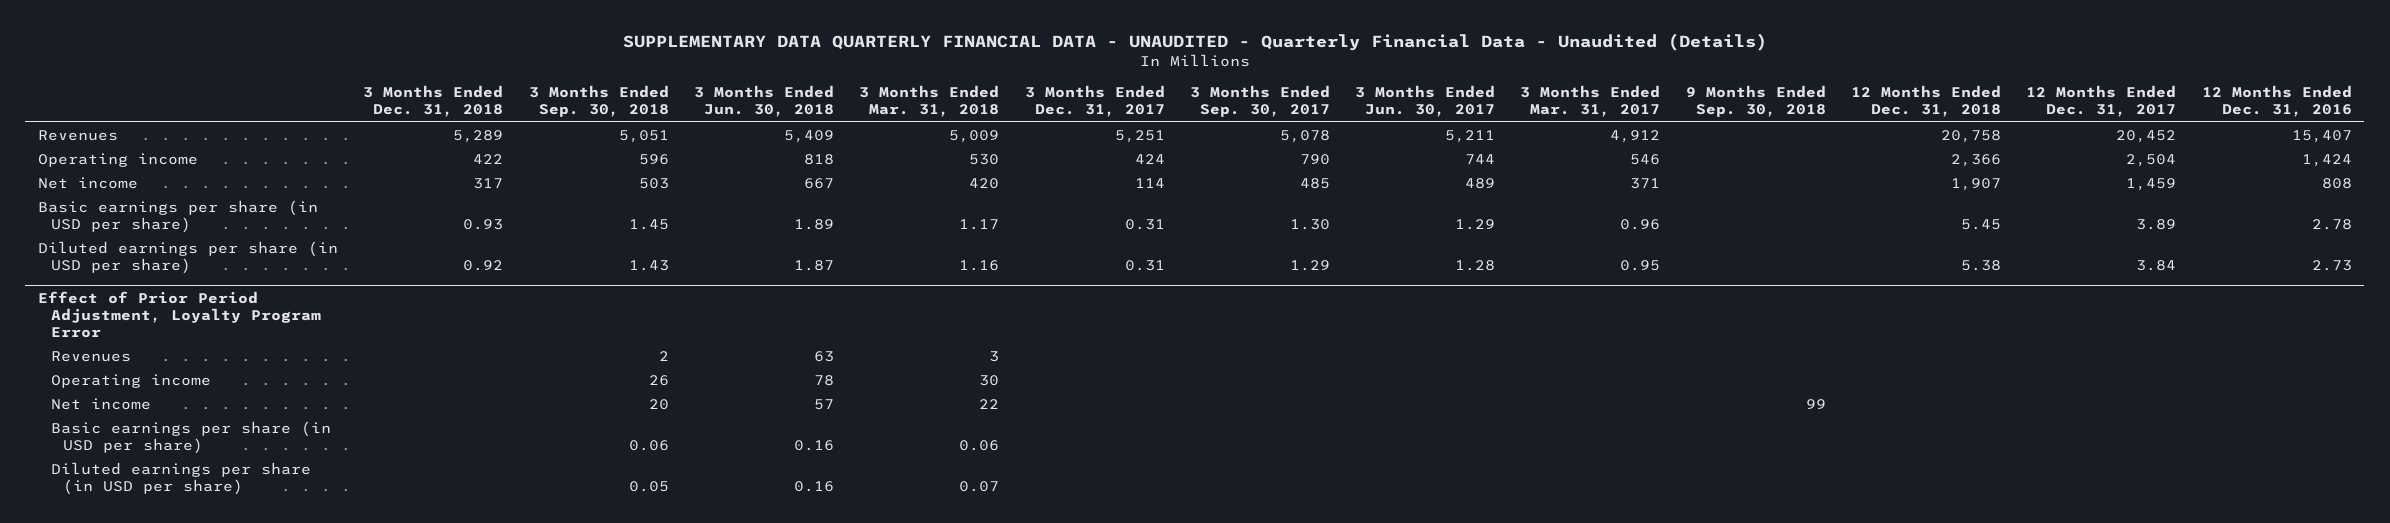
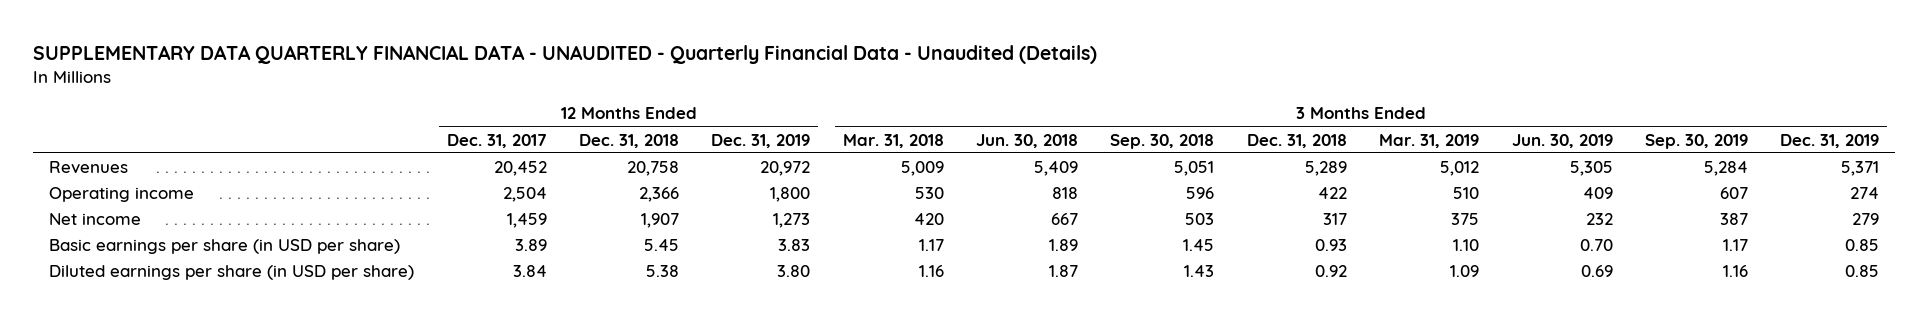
[1024,85,1165,118] 3 Months Ended Dec. 31, 2017 -> none
[1189,85,1330,118] 3 Months Ended Sep. 30, 2017 -> none
[1355,85,1496,118] 3 Months Ended Jun. 30, 2017 -> none
[1520,85,1661,118] 3 Months Ended Mar. 31, 2017 -> none
[1685,85,1826,118] 9 Months Ended Sep. 30, 2018 -> none
[2201,85,2352,118] 12 Months Ended Dec. 31, 2016 -> none
none -> [711,133,811,148] Dec. 31, 2019
none -> [1379,133,1480,148] Mar. 31, 2019
none -> [1511,133,1613,148] Jun. 30, 2019
none -> [1644,133,1748,149] Sep. 30, 2019
none -> [1780,133,1880,148] Dec. 31, 2019
[38,290,321,338] Effect of Prior Period Adjustment, Loyalty Program Error -> none
[50,351,131,363] Revenues -> none
[50,374,211,389] Operating income -> none
[50,398,151,411] Net income -> none
[50,421,331,455] Basic earnings per share (in USD per share) -> none
[50,462,311,496] Diluted earnings per share (in USD per share) -> none

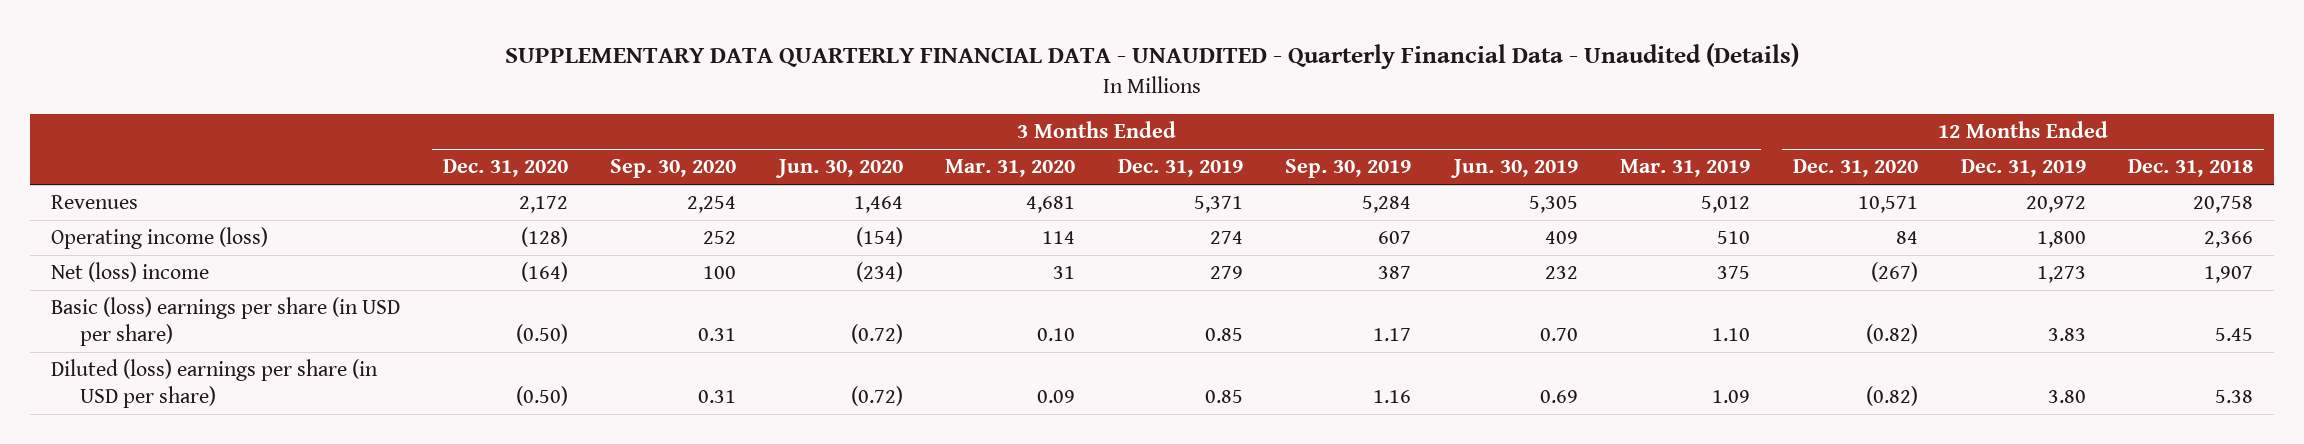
[446,133,547,148] Dec. 31, 2017 -> none
[842,133,944,148] Mar. 31, 2018 -> none
[976,133,1079,148] Jun. 30, 2018 -> none
[1110,133,1215,149] Sep. 30, 2018 -> none
[1246,133,1347,148] Dec. 31, 2018 -> none
none -> [442,159,568,178] Dec. 31, 2020
none -> [610,159,737,179] Sep. 30, 2020
none -> [774,159,903,179] Jun. 30, 2020
none -> [945,159,1076,178] Mar. 31, 2020
none -> [1792,159,1918,178] Dec. 31, 2020
[49,187,195,203] Operating income -> [51,227,269,250] Operating income (loss)
[49,213,142,226] Net income -> [51,262,210,283] Net (loss) income
[49,239,401,255] Basic earnings per share (in USD per share) -> [51,297,401,346] Basic (loss) earnings per share (in USD per share)
[49,265,415,281] Diluted earnings per share (in USD per share) -> [51,359,379,408] Diluted (loss) earnings per share (in USD per share)

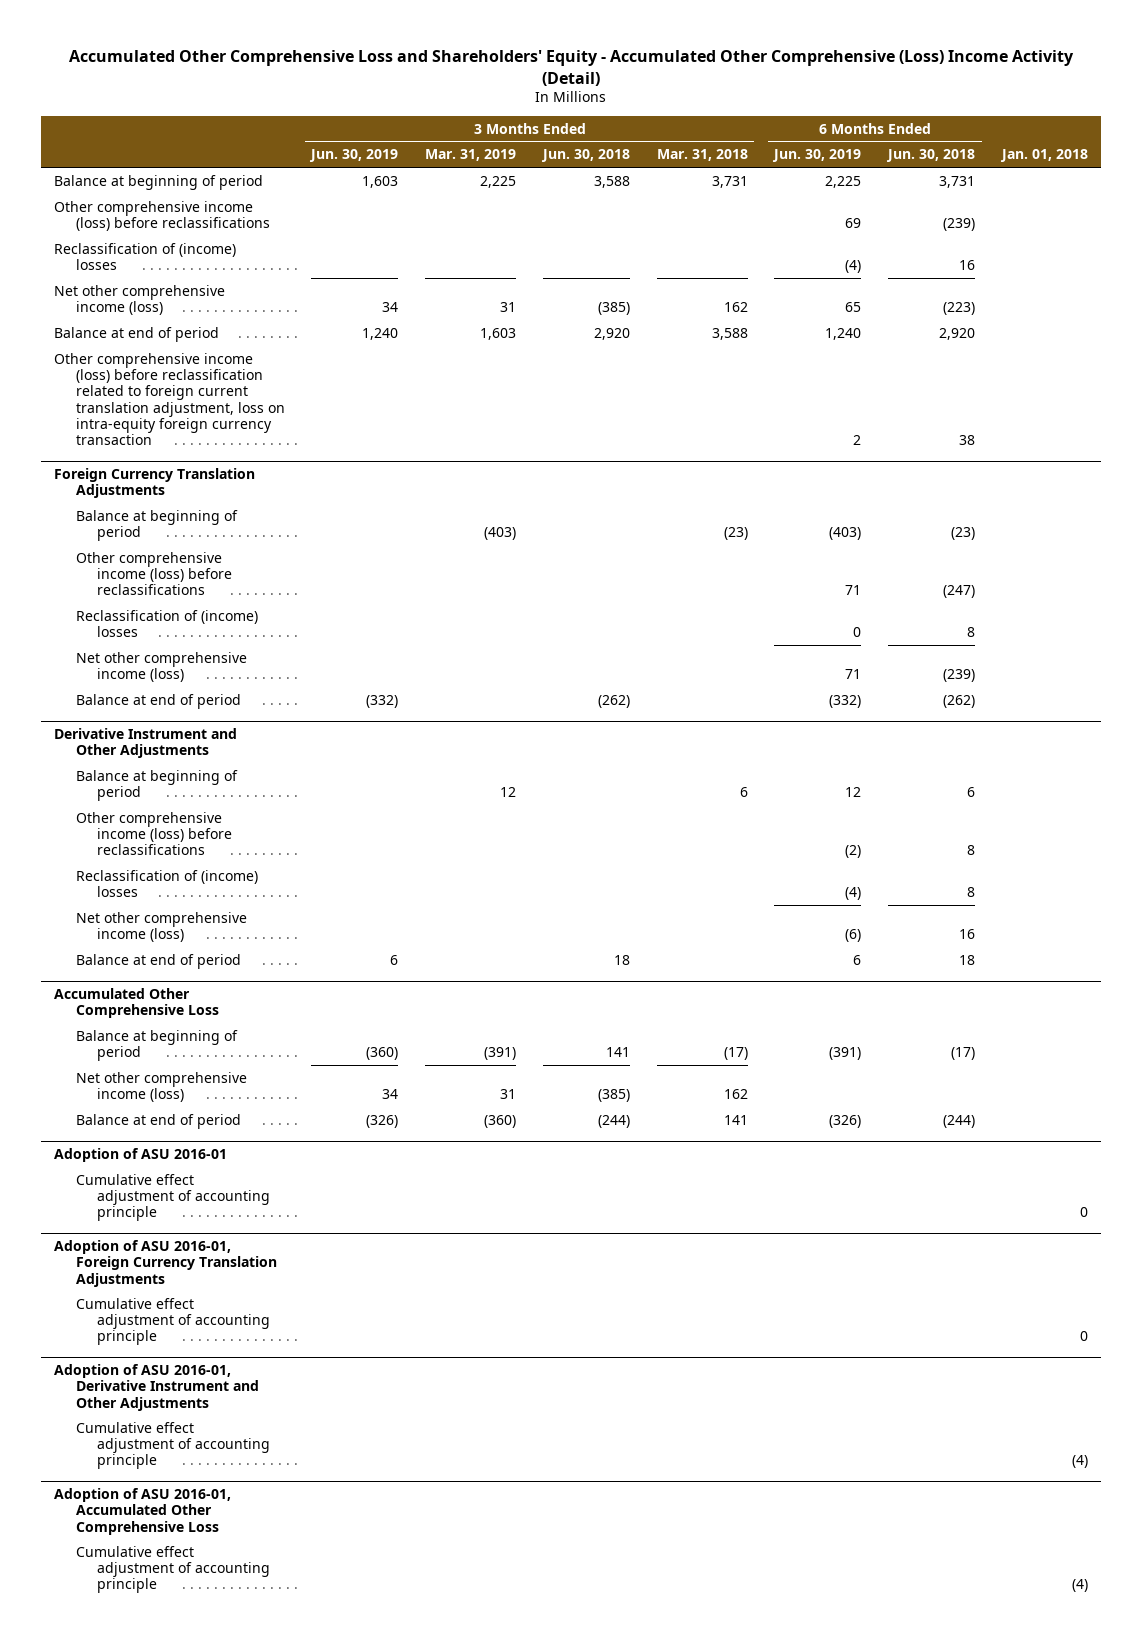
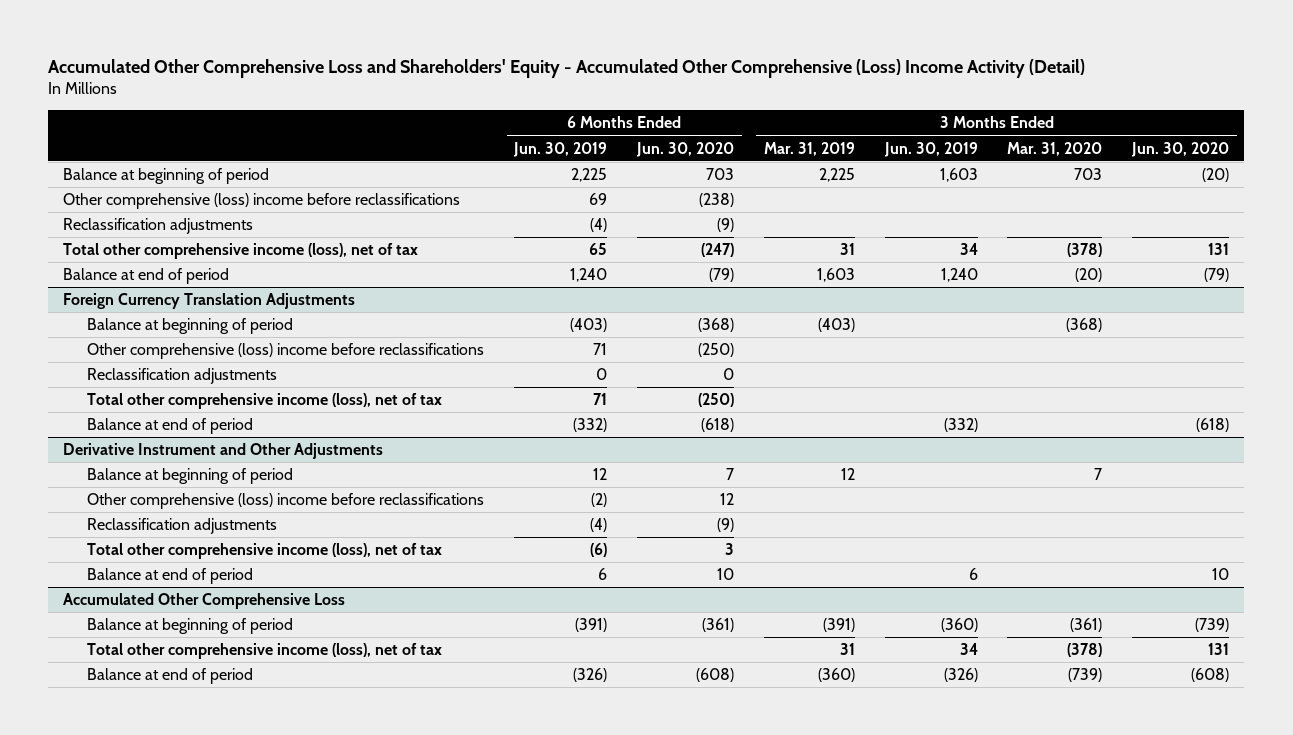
[540,149,630,163] Jun. 30, 2018 -> none
[656,149,748,162] Mar. 31, 2018 -> none
[886,149,976,163] Jun. 30, 2018 -> none
[999,149,1088,163] Jan. 01, 2018 -> none
none -> [636,141,735,157] Jun. 30, 2020
none -> [1007,141,1103,156] Mar. 31, 2020
none -> [1131,141,1230,157] Jun. 30, 2020
[54,200,270,232] Other comprehensive income (loss) before reclassifications -> [63,193,461,210] Other comprehensive (loss) income before reclassifications
[54,242,237,271] Reclassification of (income) losses -> [63,218,254,235] Reclassification adjustments
[54,284,226,316] Net other comprehensive income (loss) -> [63,243,419,260] Total other comprehensive income (loss), net of tax
[54,352,285,446] Other comprehensive income (loss) before reclassification related to foreign current translation adjustment, loss on intra-equity foreign currency transaction -> none
[75,551,233,596] Other comprehensive income (loss) before reclassifications -> [87,343,485,360] Other comprehensive (loss) income before reclassifications
[75,609,258,638] Reclassification of (income) losses -> [87,368,278,385] Reclassification adjustments
[75,651,247,683] Net other comprehensive income (loss) -> [87,393,443,410] Total other comprehensive income (loss), net of tax
[75,811,233,856] Other comprehensive income (loss) before reclassifications -> [87,493,485,510] Other comprehensive (loss) income before reclassifications
[75,869,258,898] Reclassification of (income) losses -> [87,518,278,535] Reclassification adjustments
[75,911,247,943] Net other comprehensive income (loss) -> [87,543,443,560] Total other comprehensive income (loss), net of tax
[75,1071,247,1103] Net other comprehensive income (loss) -> [87,643,443,660] Total other comprehensive income (loss), net of tax
[54,1147,228,1162] Adoption of ASU 2016-01 -> none
[75,1173,271,1222] Cumulative effect adjustment of accounting principle -> none
[54,1239,277,1287] Adoption of ASU 2016-01, Foreign Currency Translation Adjustments -> none
[75,1297,271,1346] Cumulative effect adjustment of accounting principle -> none
[54,1363,259,1411] Adoption of ASU 2016-01, Derivative Instrument and Other Adjustments -> none
[75,1421,271,1470] Cumulative effect adjustment of accounting principle -> none
[54,1487,232,1535] Adoption of ASU 2016-01, Accumulated Other Comprehensive Loss -> none
[75,1545,271,1594] Cumulative effect adjustment of accounting principle -> none

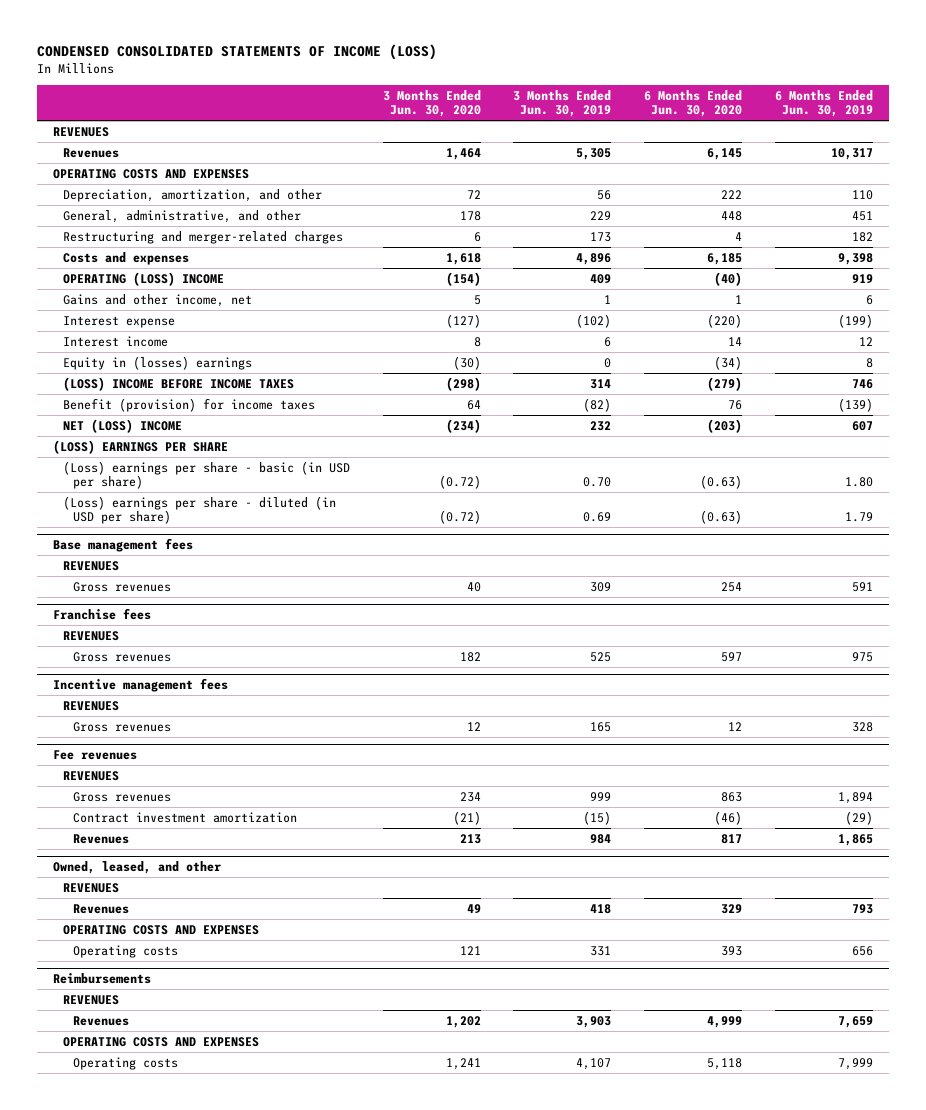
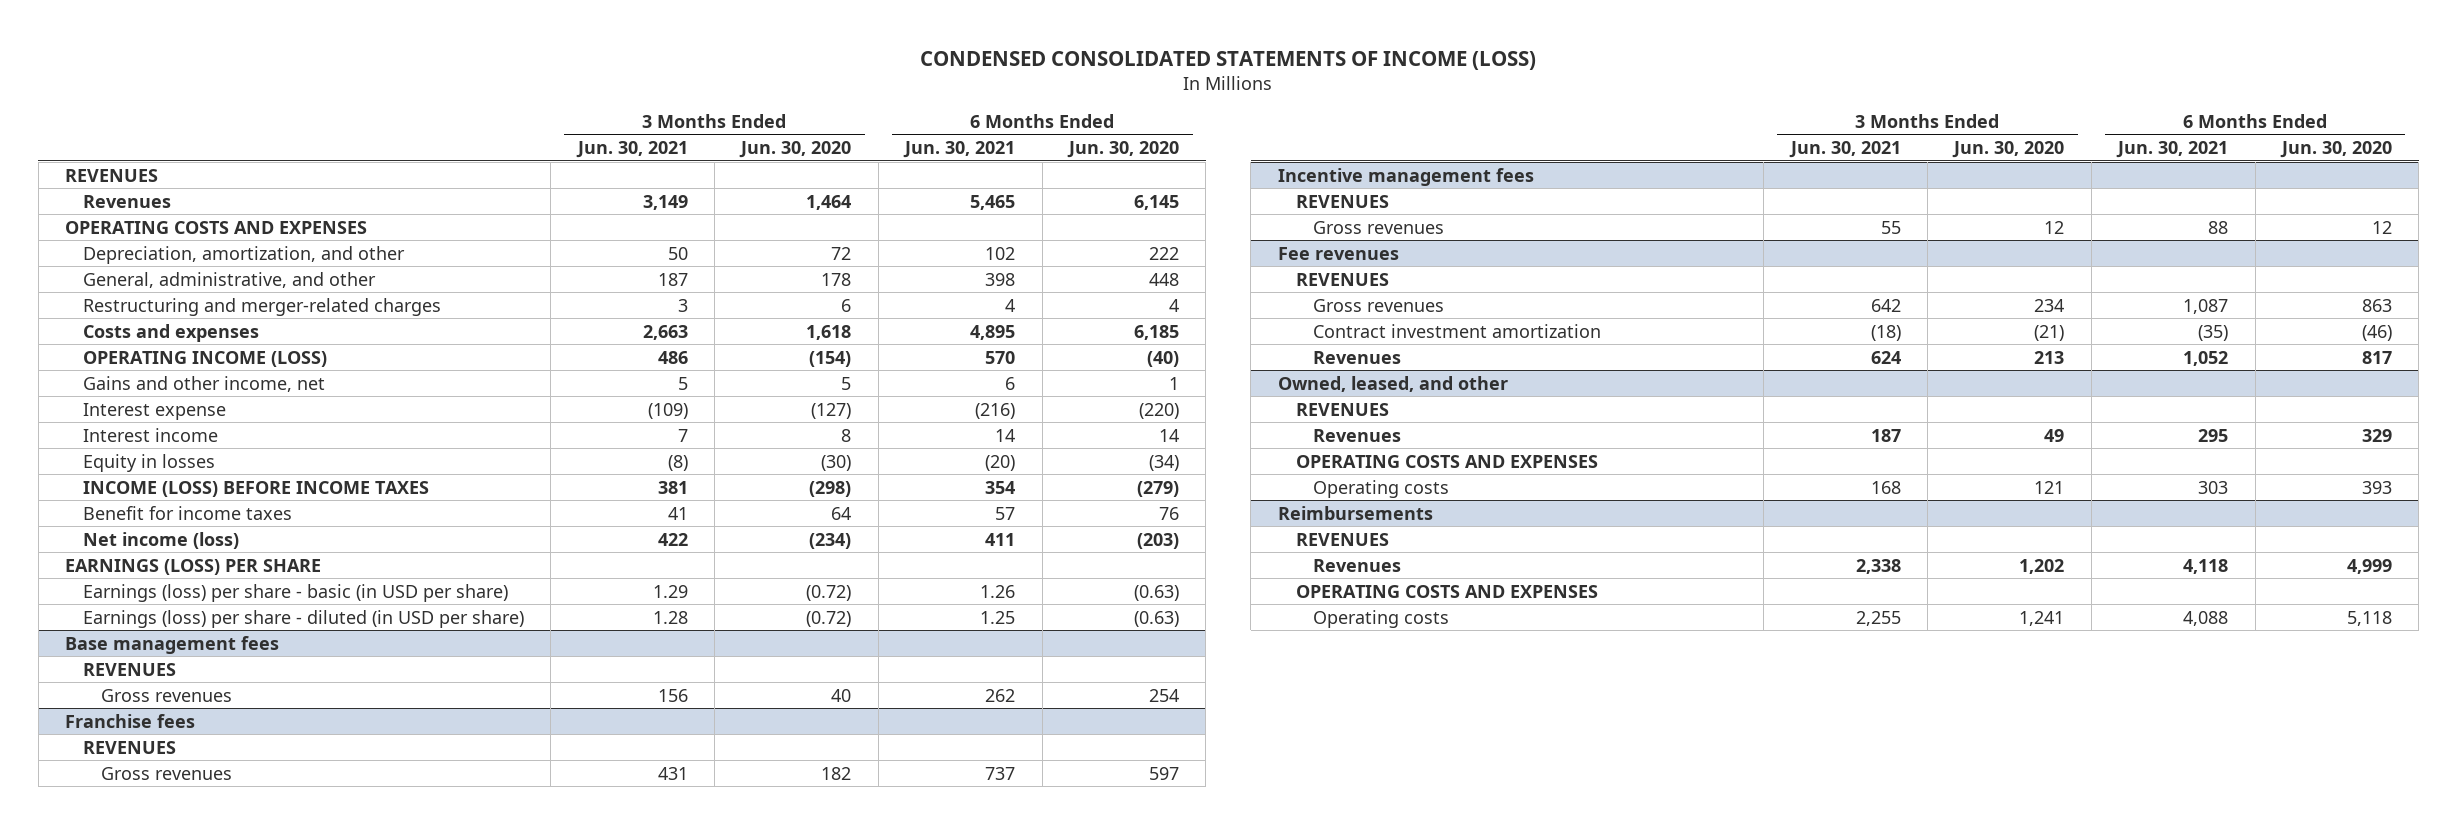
[513,89,612,117] 3 Months Ended Jun. 30, 2019 -> none
[774,89,873,117] 6 Months Ended Jun. 30, 2019 -> none
none -> [575,141,688,159] Jun. 30, 2021
none -> [903,141,1016,159] Jun. 30, 2021
[62,271,224,286] OPERATING (LOSS) INCOME -> [82,350,327,367] OPERATING INCOME (LOSS)
[62,355,252,370] Equity in (losses) earnings -> [82,453,215,472] Equity in losses
[62,376,294,391] (LOSS) INCOME BEFORE INCOME TAXES -> [82,480,429,497] INCOME (LOSS) BEFORE INCOME TAXES
[62,397,315,412] Benefit (provision) for income taxes -> [82,505,292,520] Benefit for income taxes
[62,418,182,433] NET (LOSS) INCOME -> [82,531,239,549] Net income (loss)
[53,439,229,454] (LOSS) EARNINGS PER SHARE -> [64,558,321,575] EARNINGS (LOSS) PER SHARE
[62,460,350,490] (Loss) earnings per share - basic (in USD per share) -> [82,583,508,602] Earnings (loss) per share - basic (in USD per share)
[62,495,336,525] (Loss) earnings per share - diluted (in USD per share) -> [82,609,524,628] Earnings (loss) per share - diluted (in USD per share)

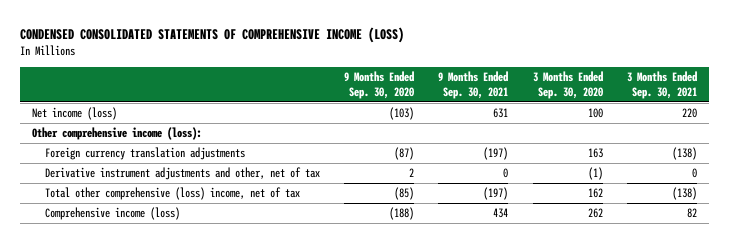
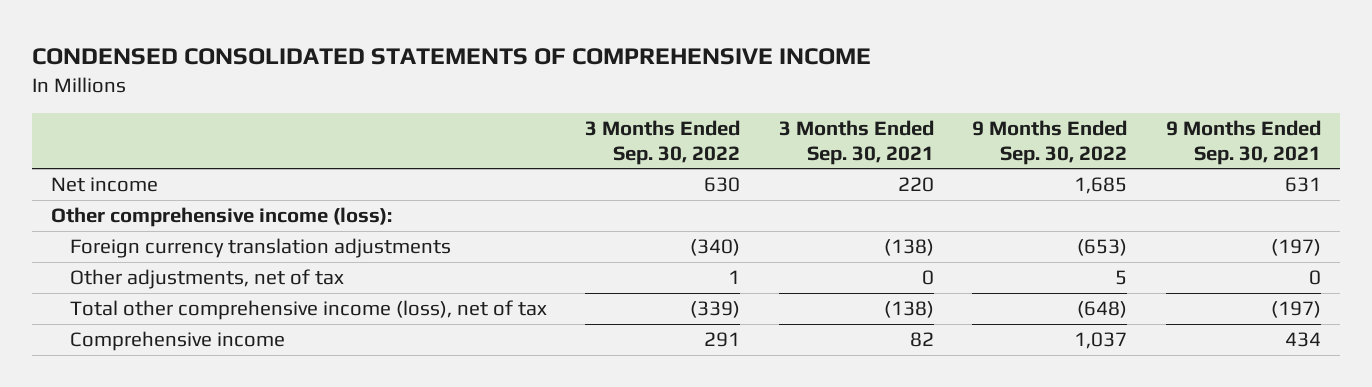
[19,26,404,43] CONDENSED CONSOLIDATED STATEMENTS OF COMPREHENSIVE INCOME (LOSS) -> [32,48,872,66] CONDENSED CONSOLIDATED STATEMENTS OF COMPREHENSIVE INCOME
[344,70,415,99] 9 Months Ended Sep. 30, 2020 -> none
[532,70,603,99] 3 Months Ended Sep. 30, 2020 -> none
none -> [585,120,741,165] 3 Months Ended Sep. 30, 2022
none -> [972,120,1128,165] 9 Months Ended Sep. 30, 2022
[32,107,118,121] Net income (loss) -> [51,177,159,193] Net income
[44,167,320,181] Derivative instrument adjustments and other, net of tax -> [69,269,344,290] Other adjustments, net of tax
[44,187,300,201] Total other comprehensive (loss) income, net of tax -> [69,300,547,321] Total other comprehensive income (loss), net of tax
[44,207,180,221] Comprehensive income (loss) -> [69,331,285,352] Comprehensive income

